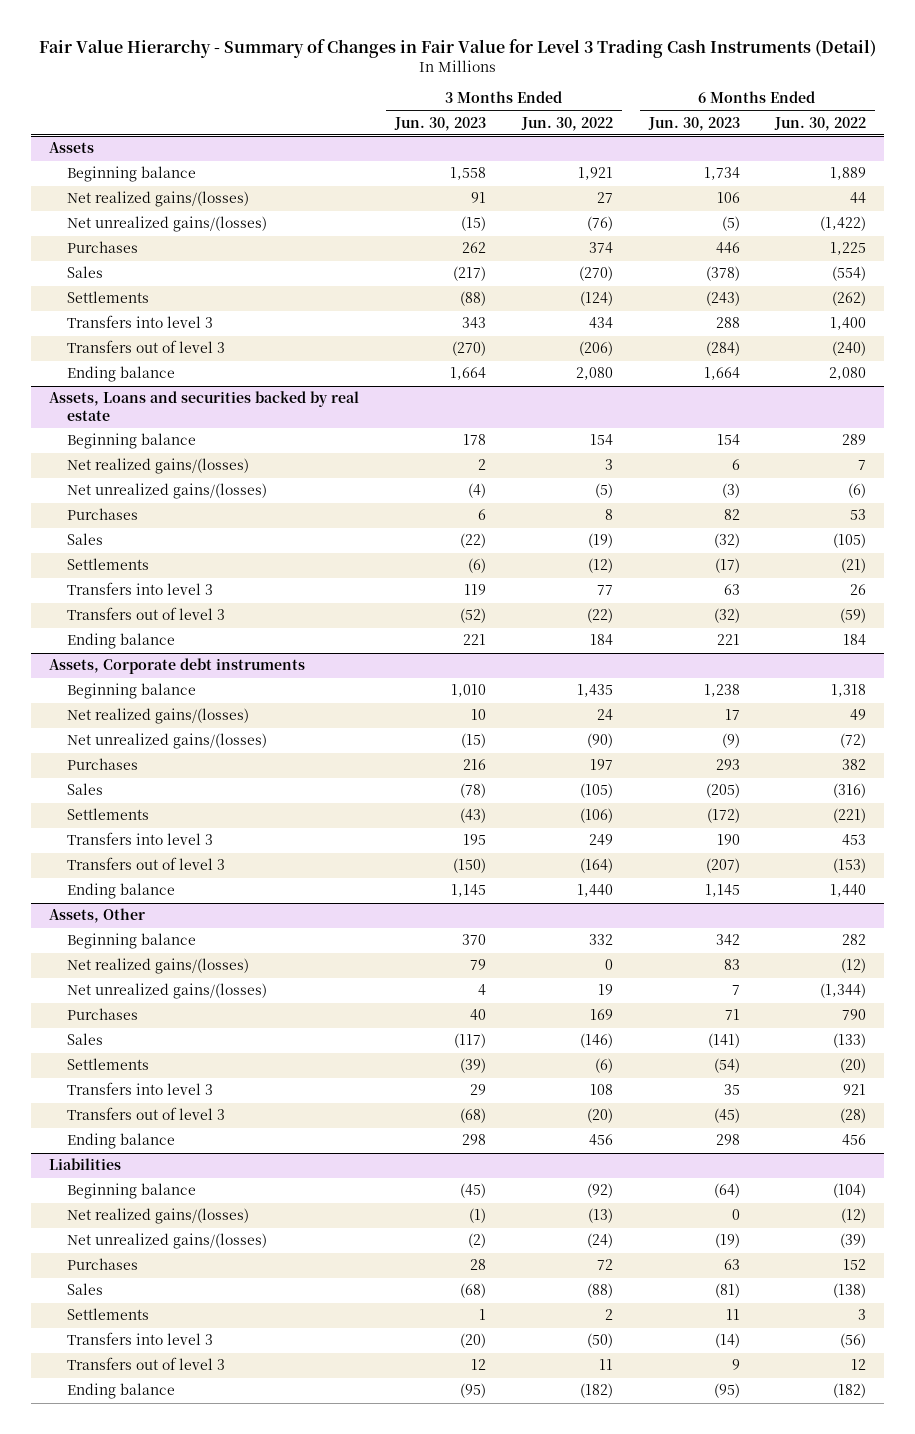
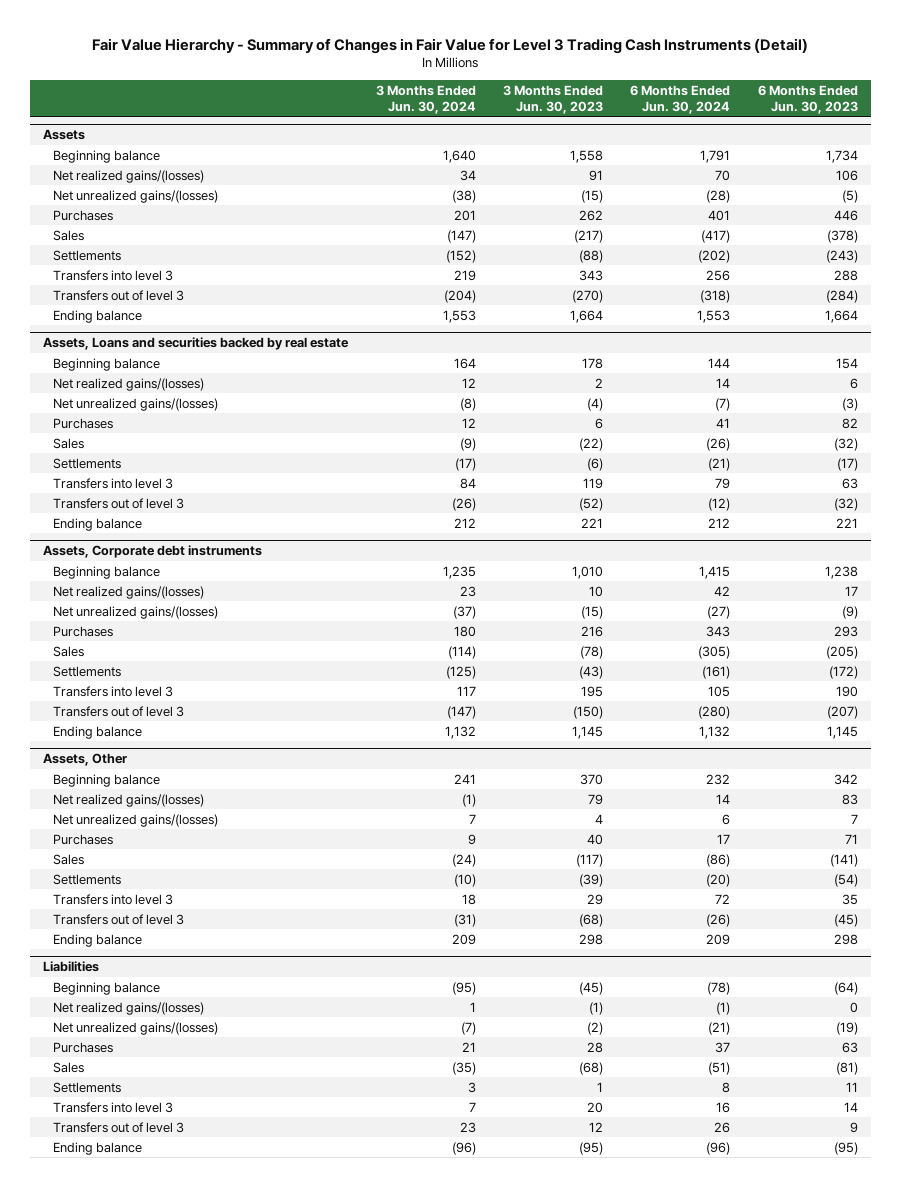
[520,116,613,131] Jun. 30, 2022 -> none
[774,116,867,131] Jun. 30, 2022 -> none
none -> [375,85,476,114] 3 Months Ended Jun. 30, 2024
none -> [630,85,731,114] 6 Months Ended Jun. 30, 2024
[459,1333,486,1349] (20) -> [586,1101,603,1113] 20
[714,1333,740,1349] (14) -> [843,1101,858,1112] 14

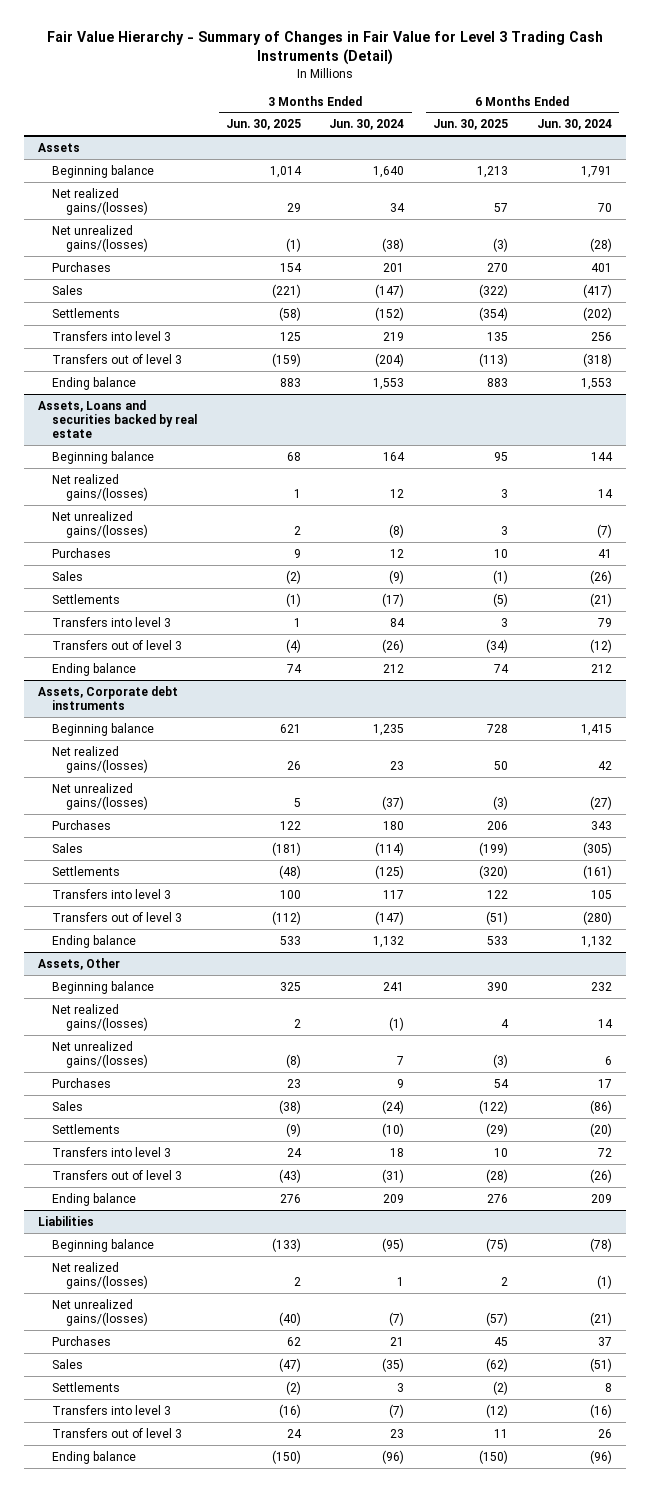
[502,85,603,114] 3 Months Ended Jun. 30, 2023 -> none
[757,85,858,114] 6 Months Ended Jun. 30, 2023 -> none
none -> [225,119,301,131] Jun. 30, 2025
none -> [433,119,509,131] Jun. 30, 2025
[468,1101,476,1112] 7 -> [389,1403,405,1418] (7)
[716,1101,731,1113] 16 -> [589,1403,612,1418] (16)

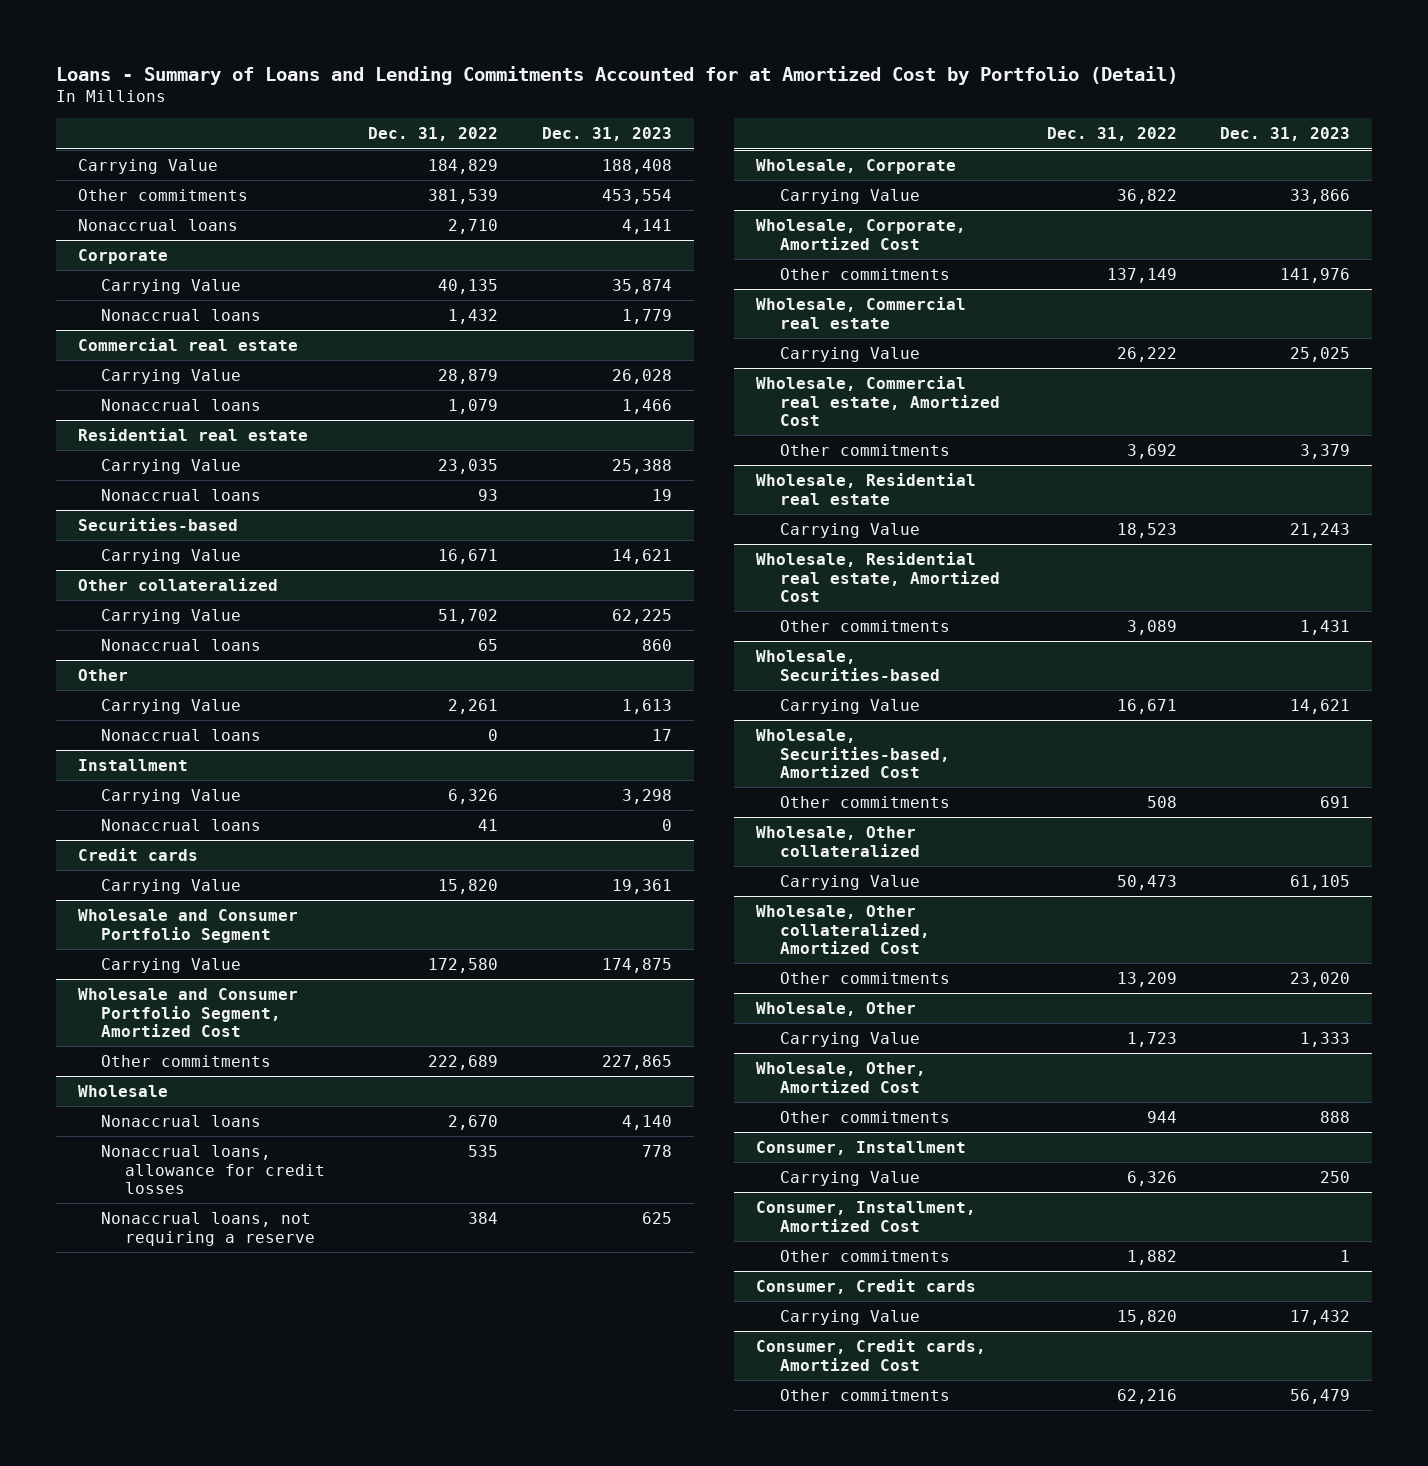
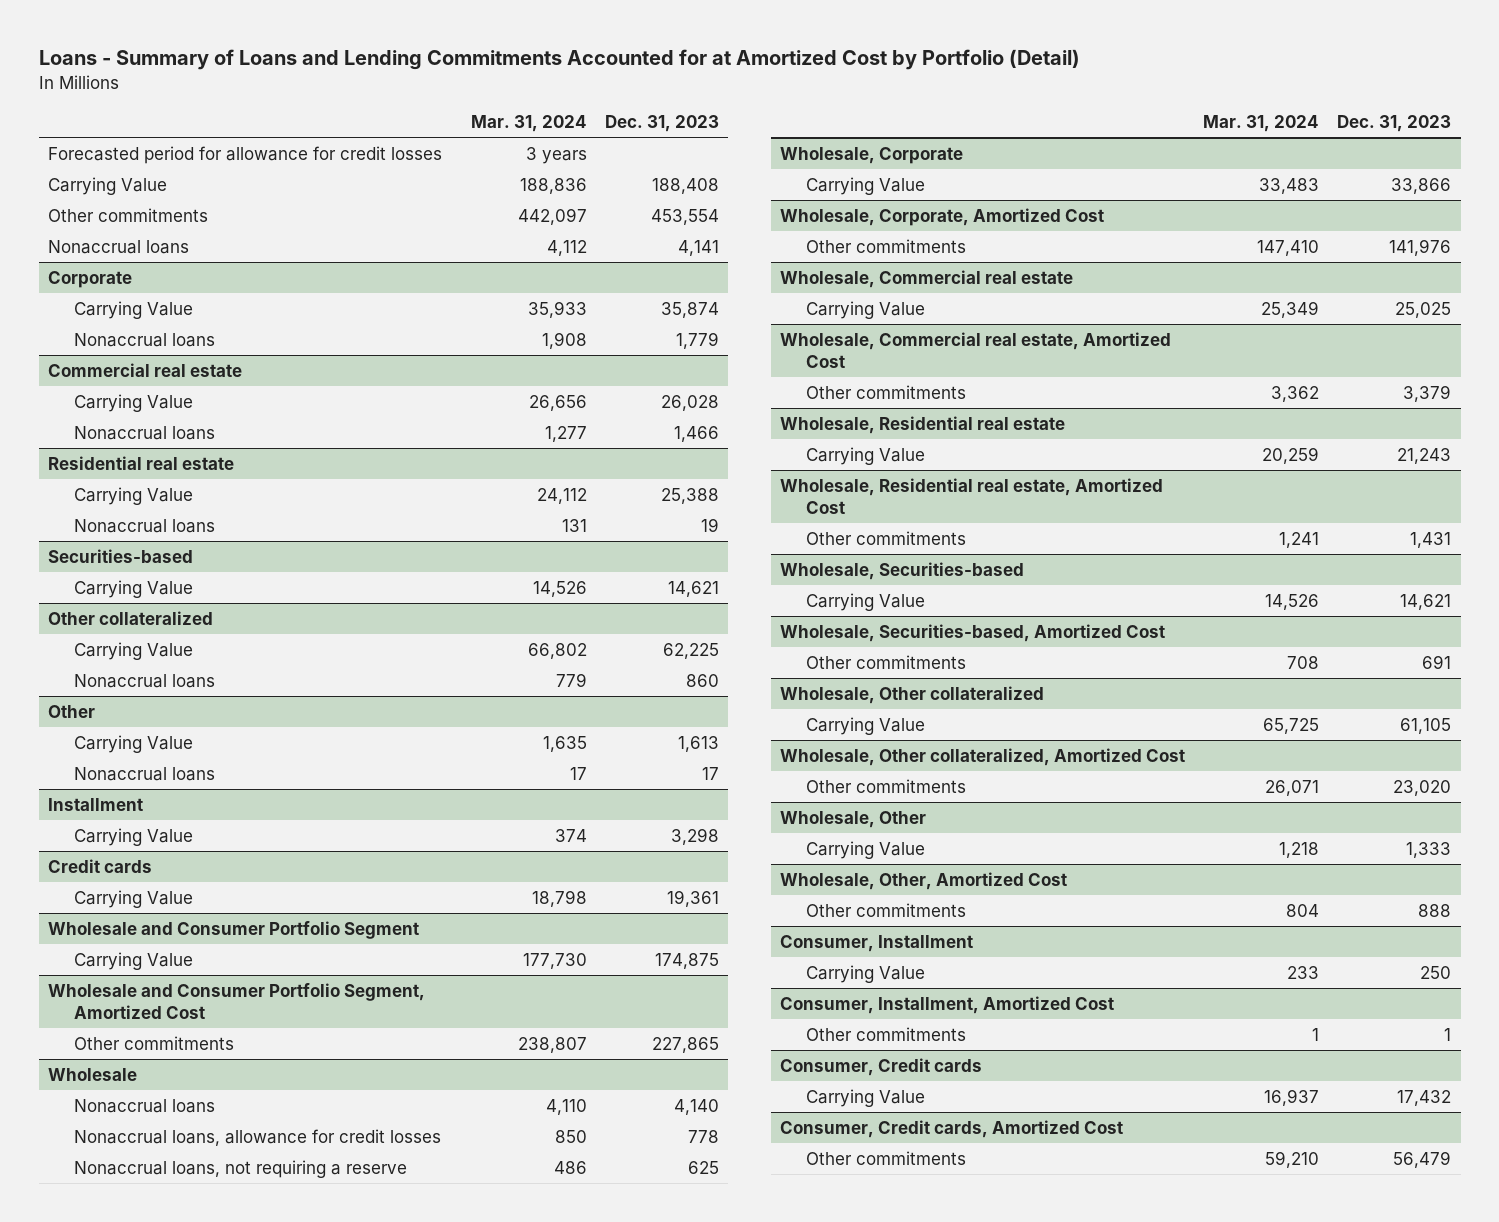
[368,127,499,142] Dec. 31, 2022 -> none
none -> [470,114,587,132] Mar. 31, 2024
none -> [47,145,442,164] Forecasted period for allowance for credit losses
[101,818,262,831] Nonaccrual loans -> none

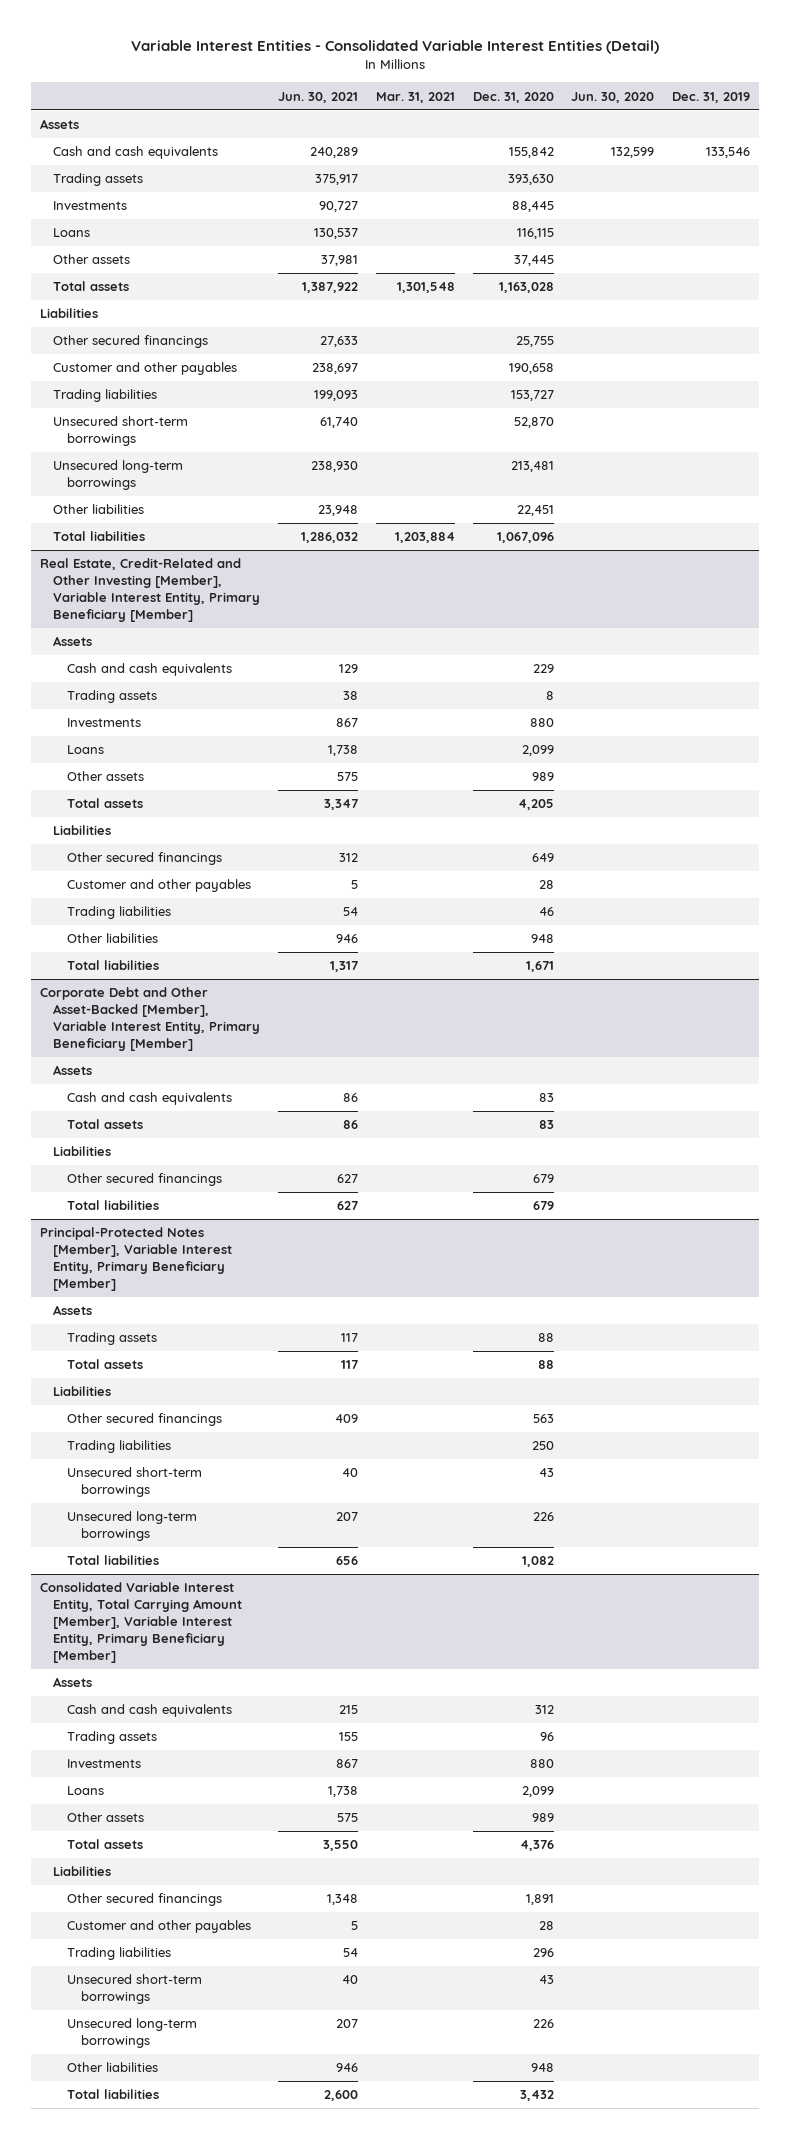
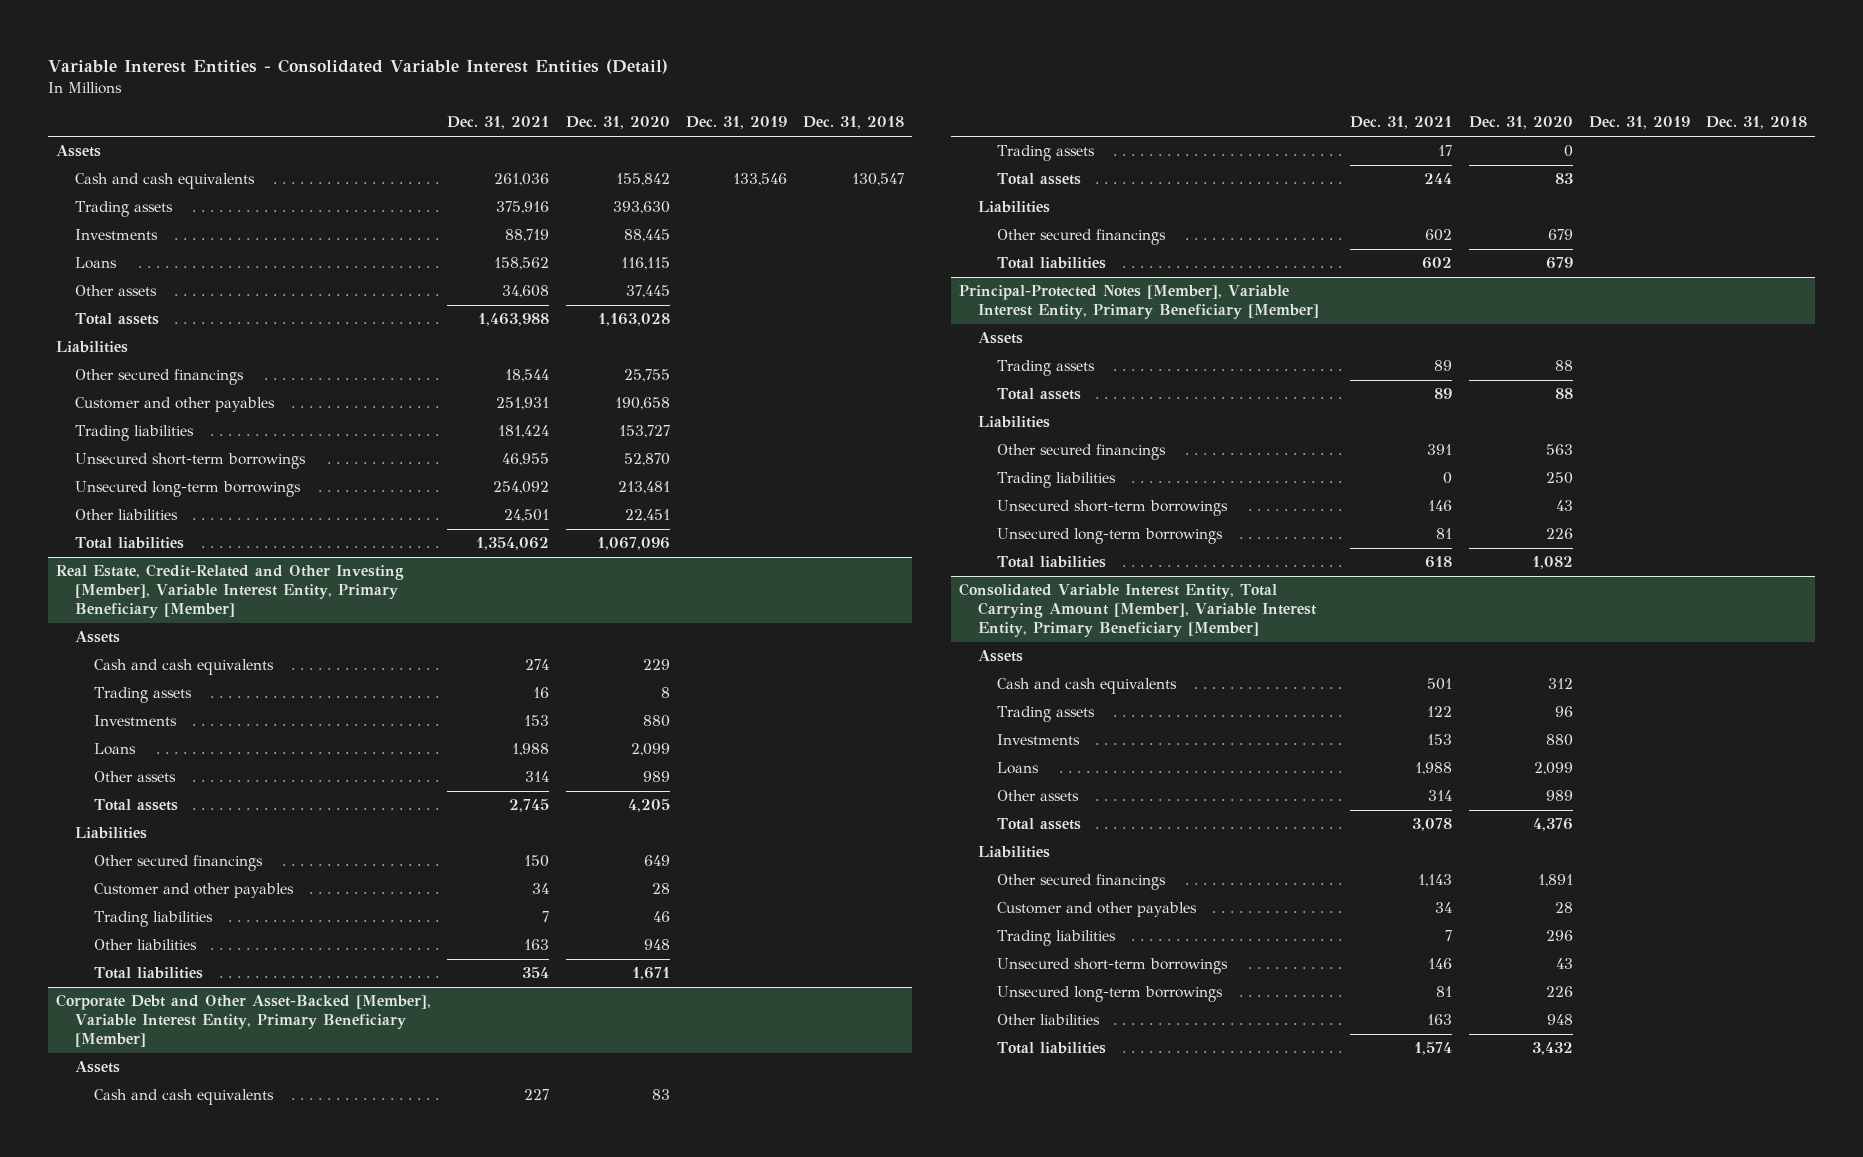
[278,91,359,103] Jun. 30, 2021 -> none
[375,91,455,103] Mar. 31, 2021 -> none
[571,91,655,103] Jun. 30, 2020 -> none
none -> [447,116,550,130] Dec. 31, 2021
none -> [803,116,905,130] Dec. 31, 2018
none -> [997,145,1096,162] Trading assets

